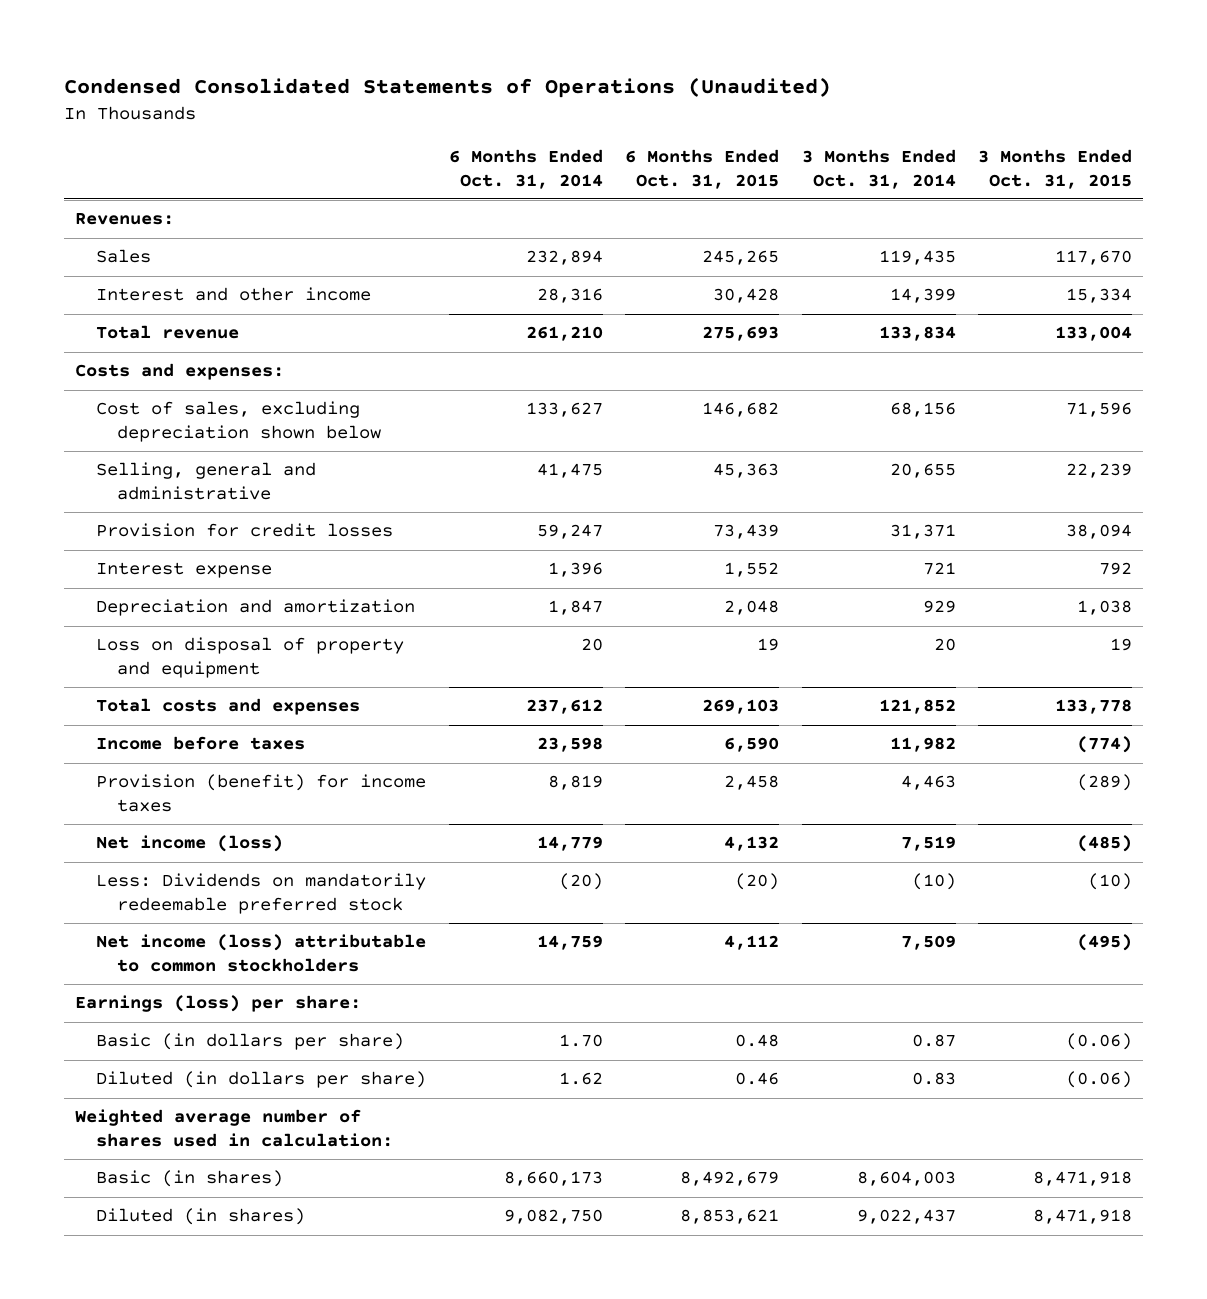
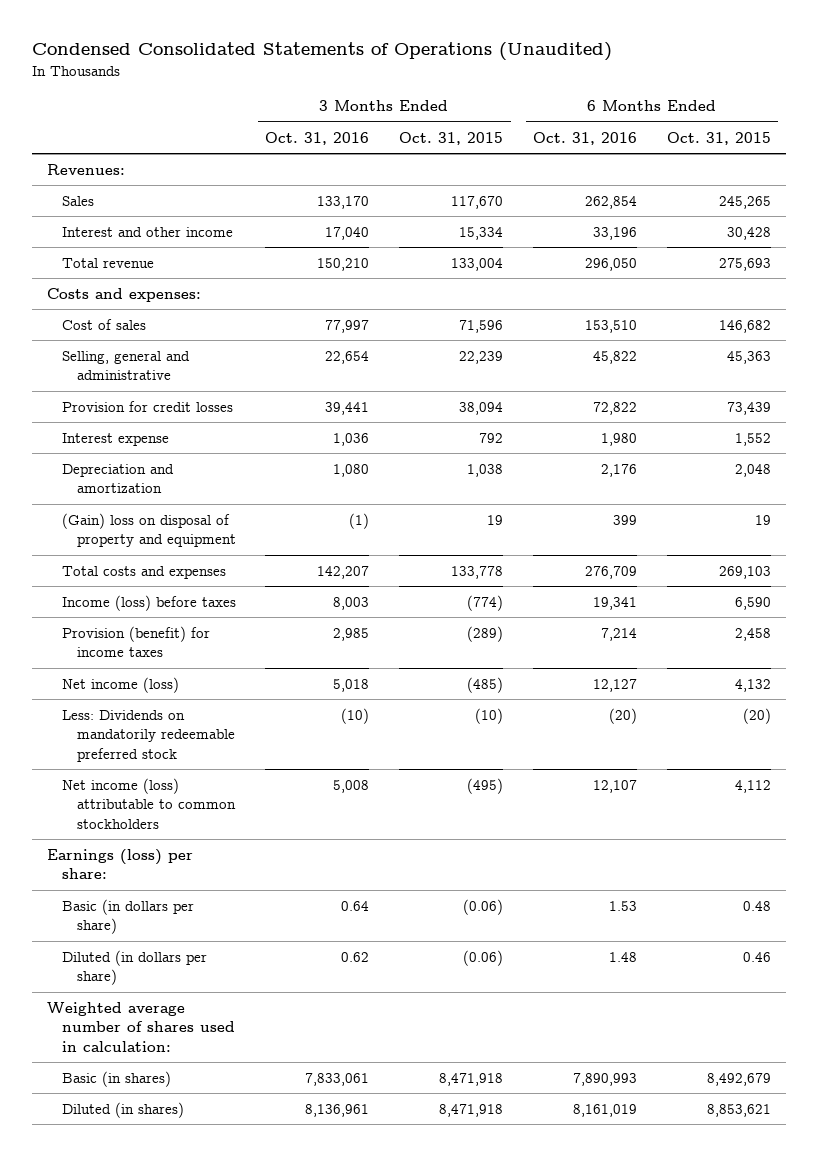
[448,149,603,189] 6 Months Ended Oct. 31, 2014 -> none
[801,149,956,189] 3 Months Ended Oct. 31, 2014 -> none
none -> [265,131,370,145] Oct. 31, 2016
none -> [533,131,638,145] Oct. 31, 2016
[96,401,382,442] Cost of sales, excluding depreciation shown below -> [61,318,146,330] Cost of sales
[96,637,405,678] Loss on disposal of property and equipment -> [61,512,236,548] (Gain) loss on disposal of property and equipment
[96,736,306,751] Income before taxes -> [61,594,236,611] Income (loss) before taxes

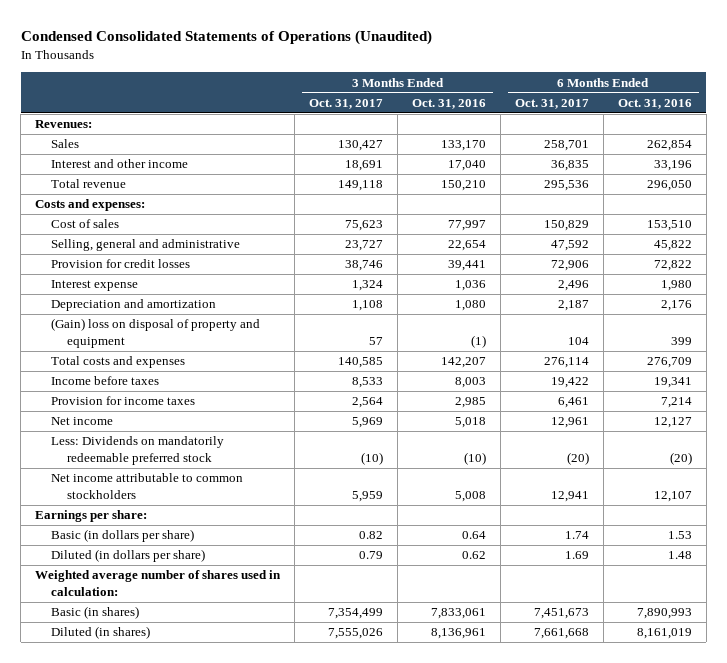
[399,131,504,145] Oct. 31, 2015 -> none
[666,131,771,145] Oct. 31, 2015 -> none
none -> [309,99,384,110] Oct. 31, 2017
none -> [514,99,589,110] Oct. 31, 2017
[61,594,236,611] Income (loss) before taxes -> [51,376,160,386] Income before taxes
[61,625,210,658] Provision (benefit) for income taxes -> [51,396,196,406] Provision for income taxes
[61,676,179,693] Net income (loss) -> [51,417,114,426] Net income
[61,777,236,829] Net income (loss) attributable to common stockholders -> [51,473,244,499] Net income attributable to common stockholders
[46,848,193,880] Earnings (loss) per share: -> [35,510,148,523] Earnings per share:

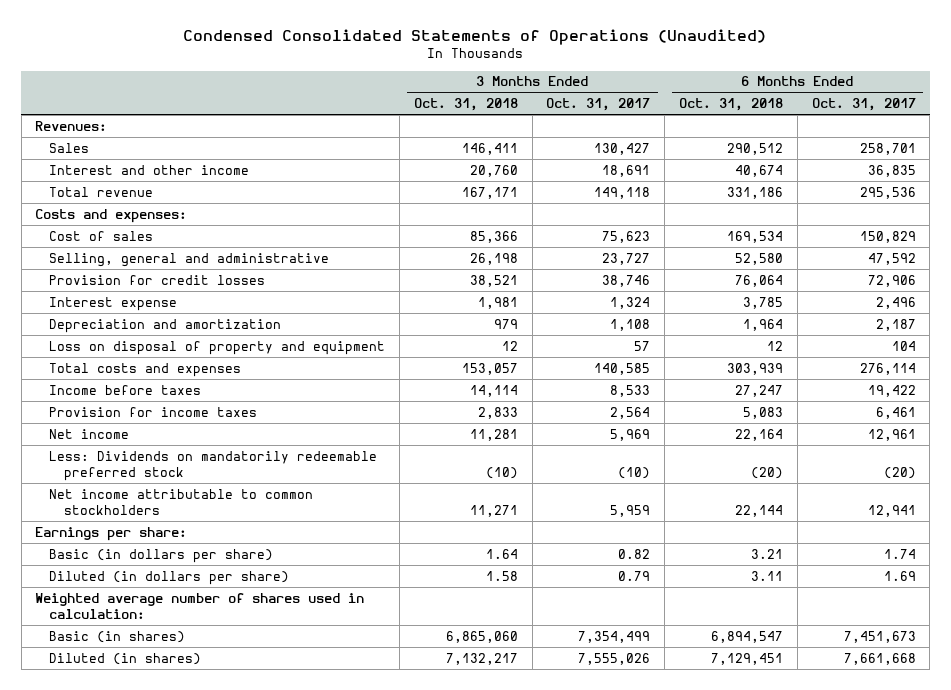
[412,99,487,110] Oct. 31, 2016 -> none
[617,99,692,110] Oct. 31, 2016 -> none
none -> [413,98,518,112] Oct. 31, 2018
none -> [678,98,783,112] Oct. 31, 2018
[51,318,261,348] (Gain) loss on disposal of property and equipment -> [49,340,386,355] Loss on disposal of property and equipment

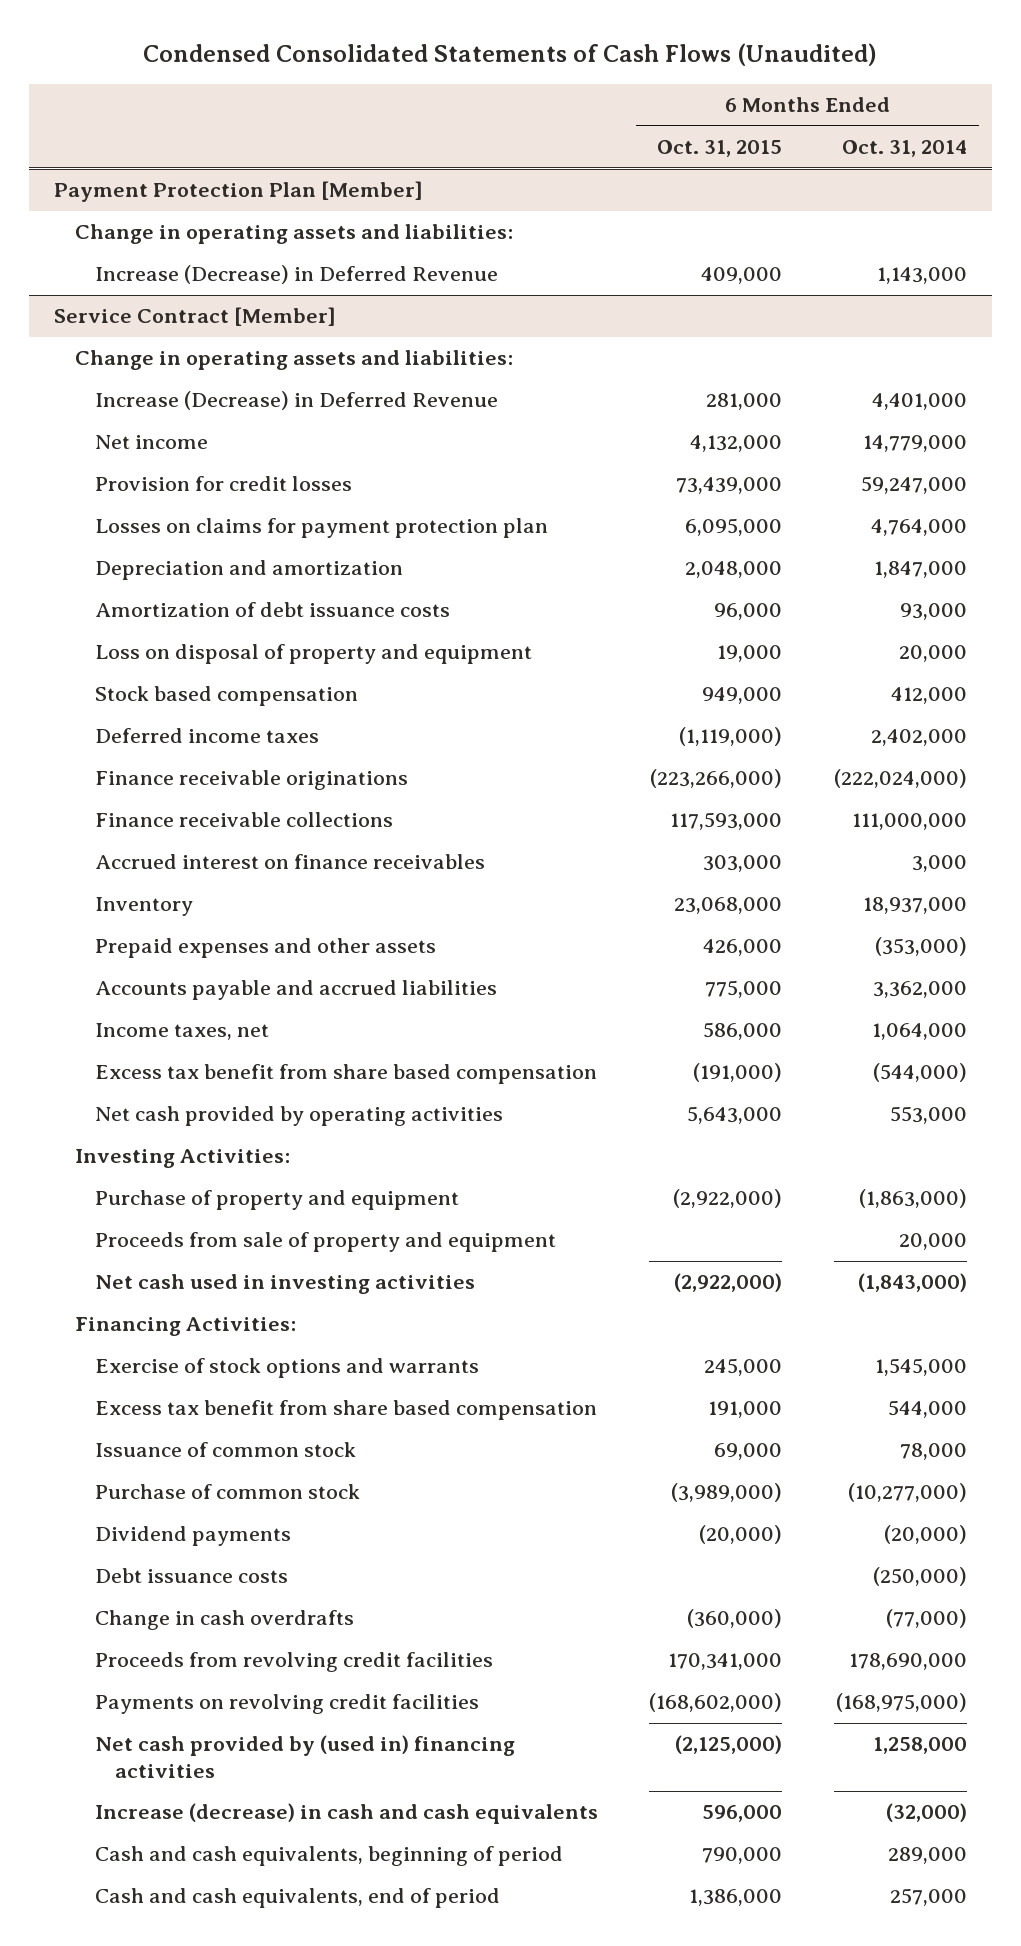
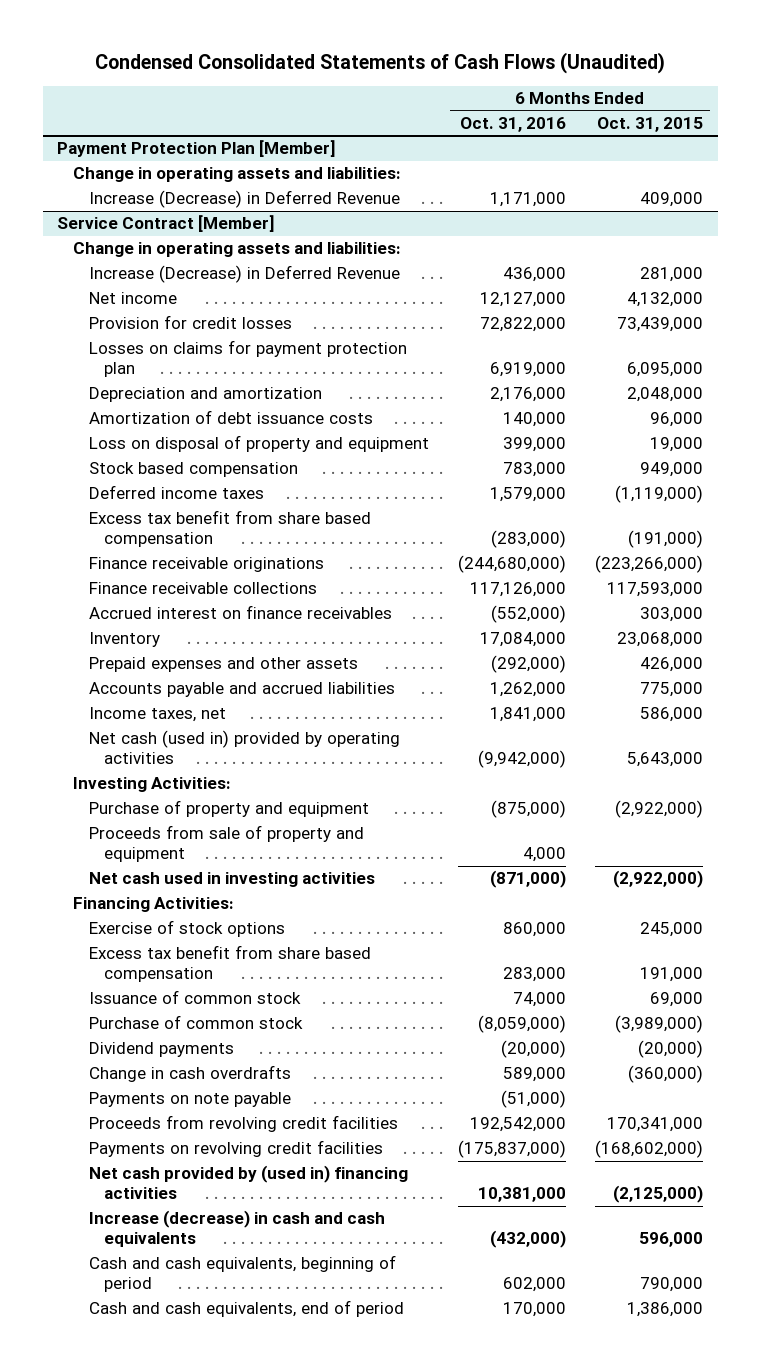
[841,140,967,158] Oct. 31, 2014 -> none
none -> [459,116,566,132] Oct. 31, 2016
[94,1064,597,1085] Excess tax benefit from share based compensation -> [88,510,371,548] Excess tax benefit from share based compensation
[94,1106,503,1127] Net cash provided by operating activities -> [88,730,400,765] Net cash (used in) provided by operating activities
[94,1358,479,1379] Exercise of stock options and warrants -> [88,920,285,938] Exercise of stock options
[94,1568,288,1584] Debt issuance costs -> none
none -> [88,1092,291,1108] Payments on note payable

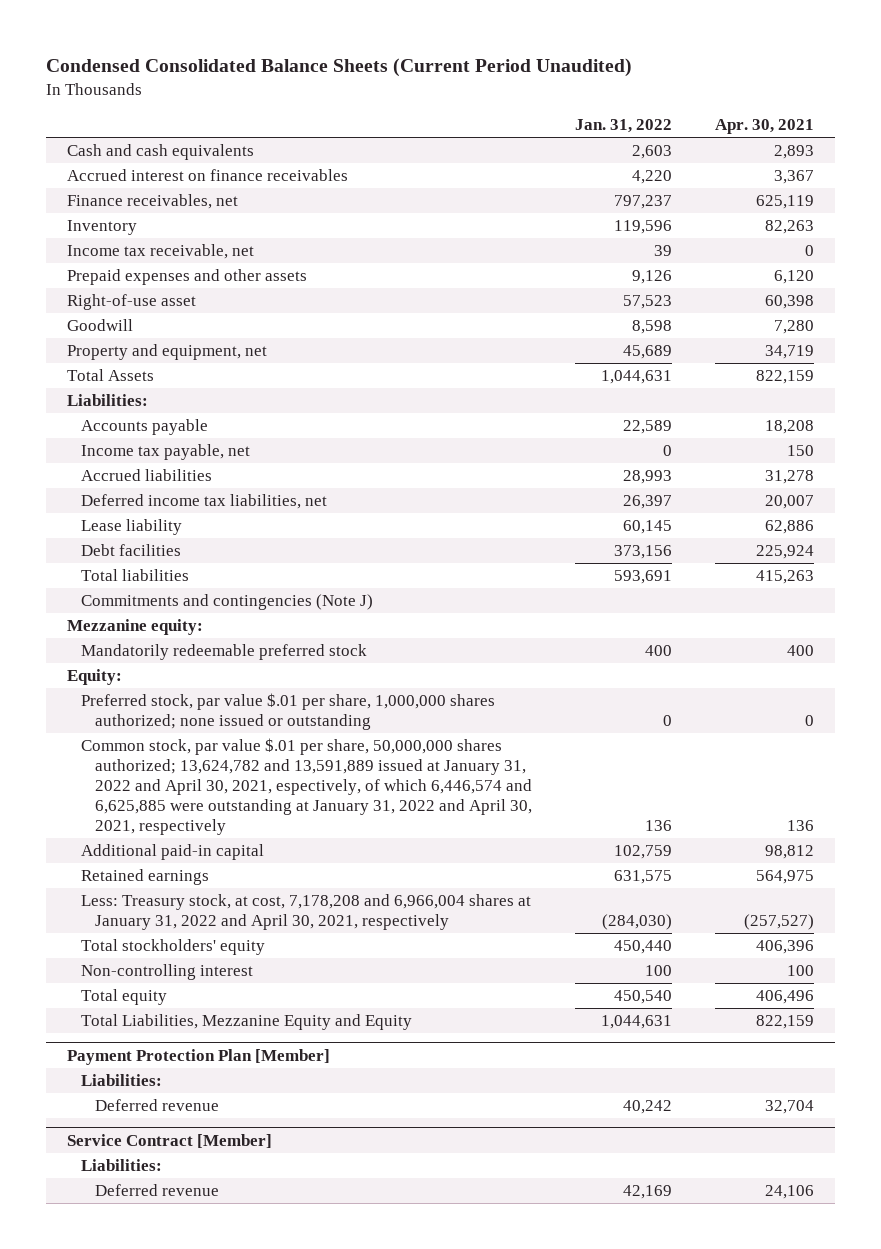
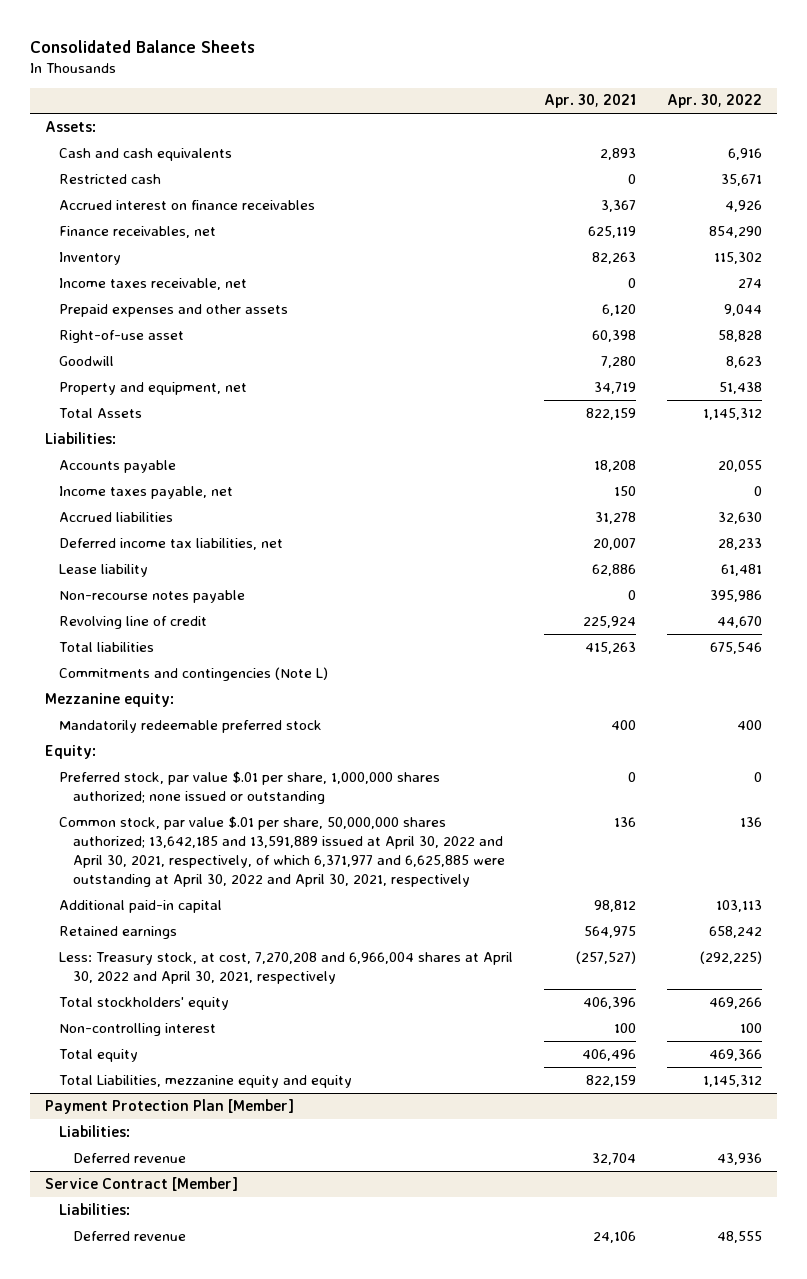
[45,58,632,78] Condensed Consolidated Balance Sheets (Current Period Unaudited) -> [29,39,255,53] Consolidated Balance Sheets
[575,119,673,134] Jan. 31, 2022 -> none
none -> [666,94,762,109] Apr. 30, 2022
none -> [45,120,97,132] Assets:
none -> [59,173,162,184] Restricted cash
[67,244,255,260] Income tax receivable, net -> [59,277,248,290] Income taxes receivable, net
[81,444,251,461] Income tax payable, net -> [59,485,234,499] Income taxes payable, net
none -> [59,589,246,603] Non-recourse notes payable
[81,544,182,557] Debt facilities -> [59,615,208,629] Revolving line of credit
[81,594,374,611] Commitments and contingencies (Note J) -> [59,666,329,681] Commitments and contingencies (Note L)
[81,738,533,835] Common stock, par value $.01 per share, 50,000,000 shares authorized; 13,624,782 and 13,591,889 issued at January 31, 2022 and April 30, 2021, espectively, of which 6,446,574 and 6,625,885 were outstanding at January 31, 2022 and April 30, 2021, respectively -> [59,815,505,888] Common stock, par value $.01 per share, 50,000,000 shares authorized; 13,642,185 and 13,591,889 issued at April 30, 2022 and April 30, 2021, respectively, of which 6,371,977 and 6,625,885 were outstanding at April 30, 2022 and April 30, 2021, respectively
[81,894,532,931] Less: Treasury stock, at cost, 7,178,208 and 6,966,004 shares at January 31, 2022 and April 30, 2021, respectively -> [59,951,514,985] Less: Treasury stock, at cost, 7,270,208 and 6,966,004 shares at April 30, 2022 and April 30, 2021, respectively
[81,1014,413,1031] Total Liabilities, Mezzanine Equity and Equity -> [59,1074,353,1088] Total Liabilities, mezzanine equity and equity

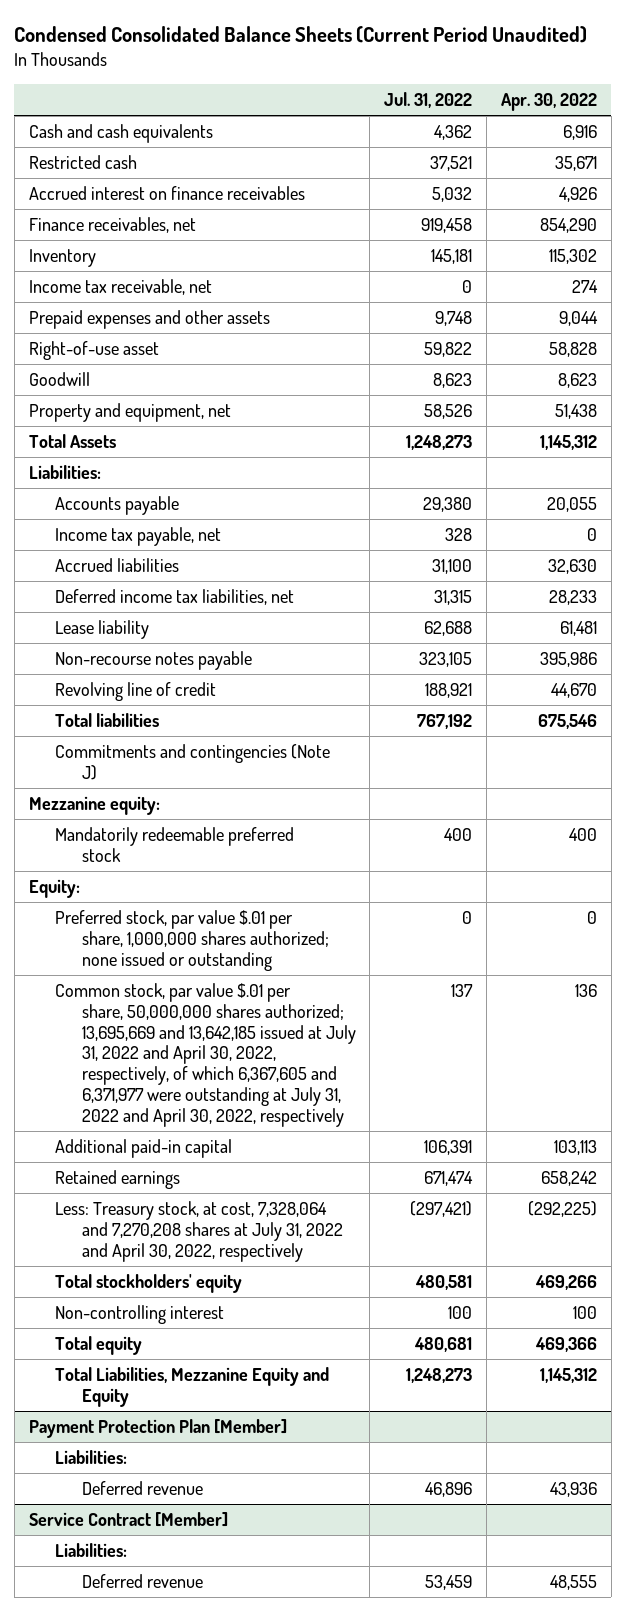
[29,39,255,53] Consolidated Balance Sheets -> [14,26,588,44] Condensed Consolidated Balance Sheets (Current Period Unaudited)
[543,94,636,109] Apr. 30, 2021 -> none
none -> [384,92,473,109] Jul. 31, 2022
[45,120,97,132] Assets: -> none
[59,277,248,290] Income taxes receivable, net -> [28,279,212,296] Income tax receivable, net
[59,485,234,499] Income taxes payable, net -> [55,527,222,547] Income tax payable, net
[59,666,329,681] Commitments and contingencies (Note L) -> [55,744,331,780] Commitments and contingencies (Note J)
[59,815,505,888] Common stock, par value $.01 per share, 50,000,000 shares authorized; 13,642,185 and 13,591,889 issued at April 30, 2022 and April 30, 2021, respectively, of which 6,371,977 and 6,625,885 were outstanding at April 30, 2022 and April 30, 2021, respectively -> [55,983,356,1127] Common stock, par value $.01 per share, 50,000,000 shares authorized; 13,695,669 and 13,642,185 issued at July 31, 2022 and April 30, 2022, respectively, of which 6,367,605 and 6,371,977 were outstanding at July 31, 2022 and April 30, 2022, respectively
[59,951,514,985] Less: Treasury stock, at cost, 7,270,208 and 6,966,004 shares at April 30, 2022 and April 30, 2021, respectively -> [55,1201,343,1262] Less: Treasury stock, at cost, 7,328,064 and 7,270,208 shares at July 31, 2022 and April 30, 2022, respectively
[59,1074,353,1088] Total Liabilities, mezzanine equity and equity -> [55,1367,330,1407] Total Liabilities, Mezzanine Equity and Equity

